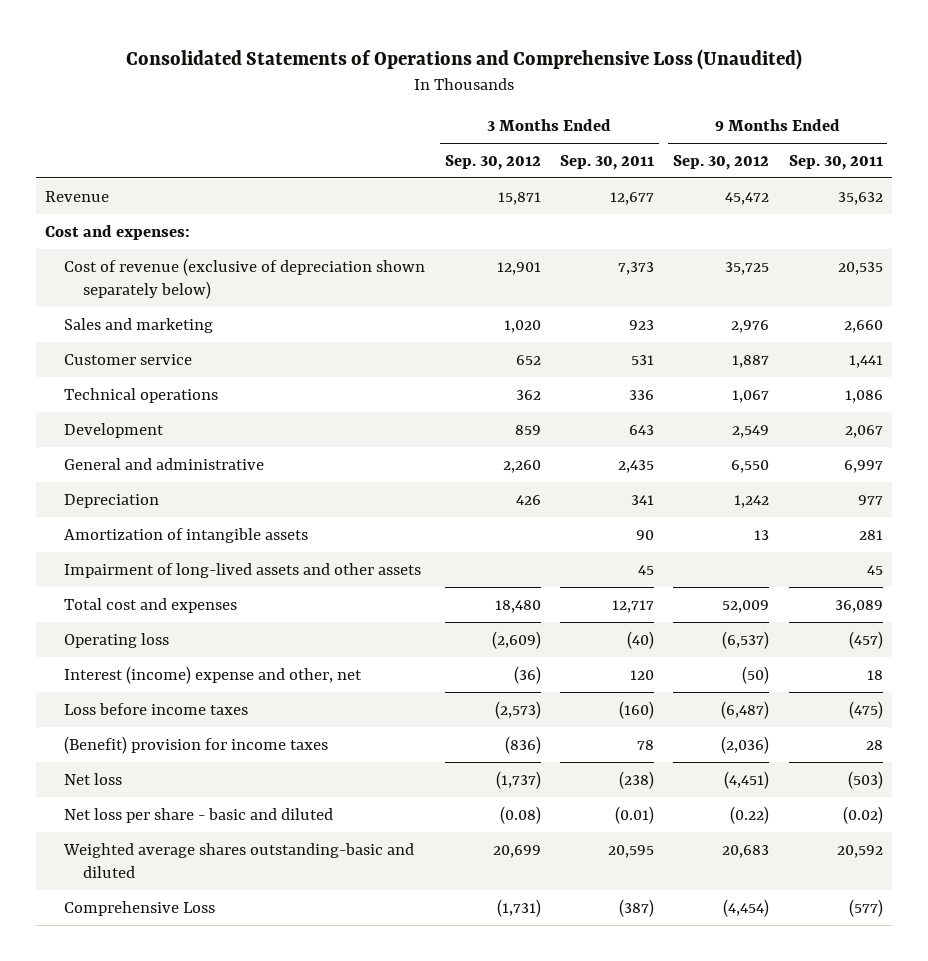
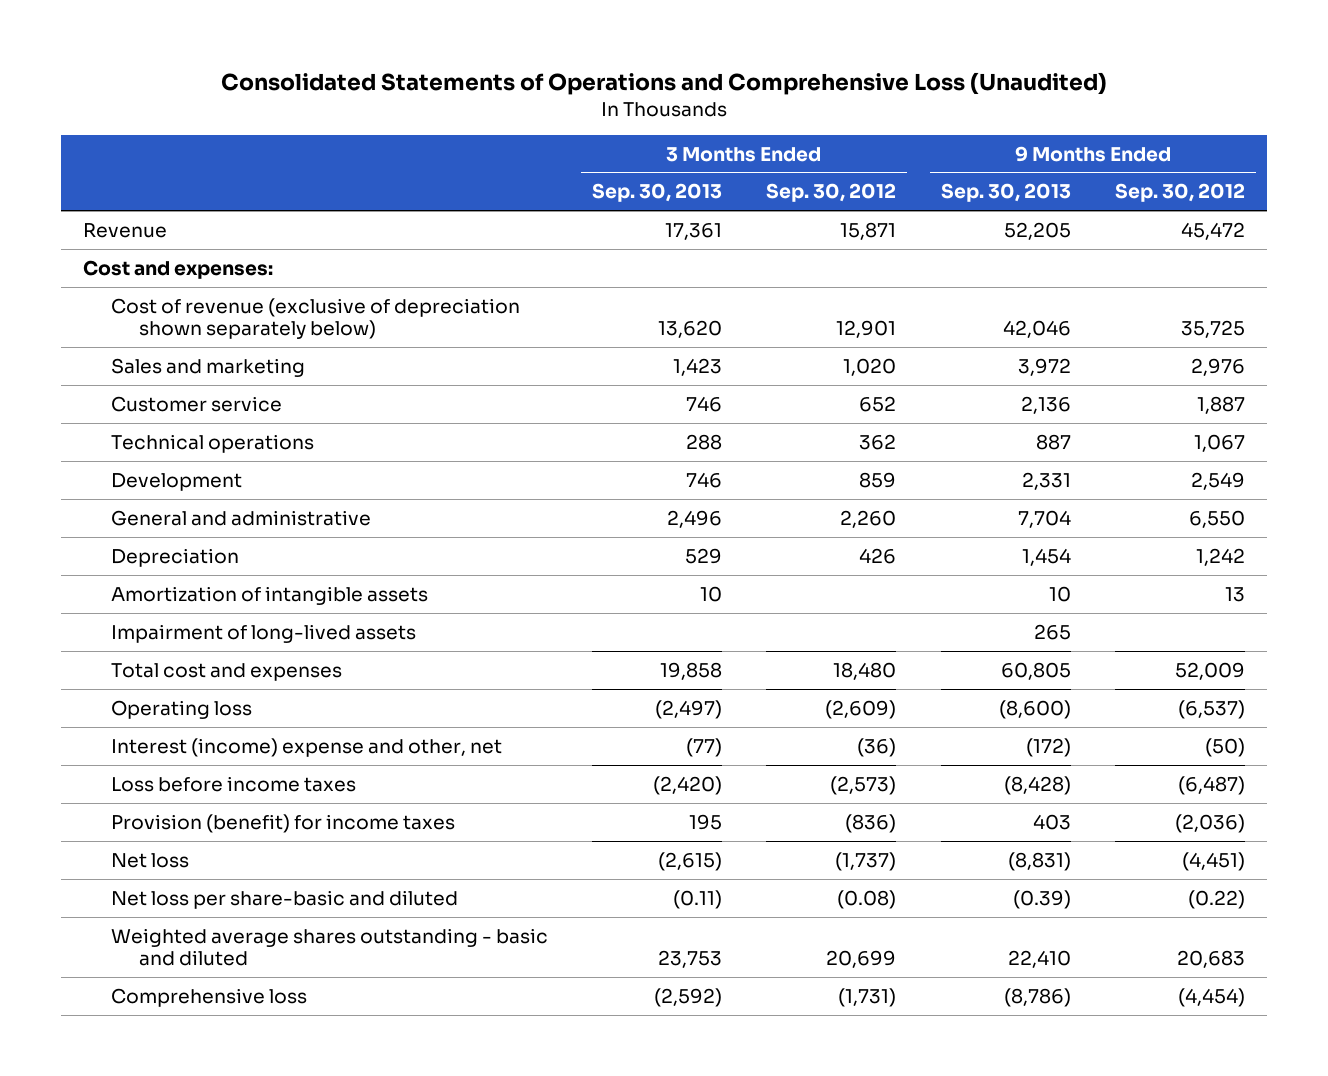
[559,154,654,170] Sep. 30, 2011 -> none
[788,154,883,170] Sep. 30, 2011 -> none
none -> [591,183,722,203] Sep. 30, 2013
none -> [940,183,1071,203] Sep. 30, 2013
[64,562,422,578] Impairment of long-lived assets and other assets -> [110,623,416,643] Impairment of long-lived assets
[64,735,329,754] (Benefit) provision for income taxes -> [110,813,455,833] Provision (benefit) for income taxes
[64,807,334,823] Net loss per share - basic and diluted -> [110,889,458,909] Net loss per share-basic and diluted
[63,842,415,879] Weighted average shares outstanding-basic and diluted -> [110,927,548,967] Weighted average shares outstanding - basic and diluted
[64,900,216,916] Comprehensive Loss -> [110,987,307,1007] Comprehensive loss

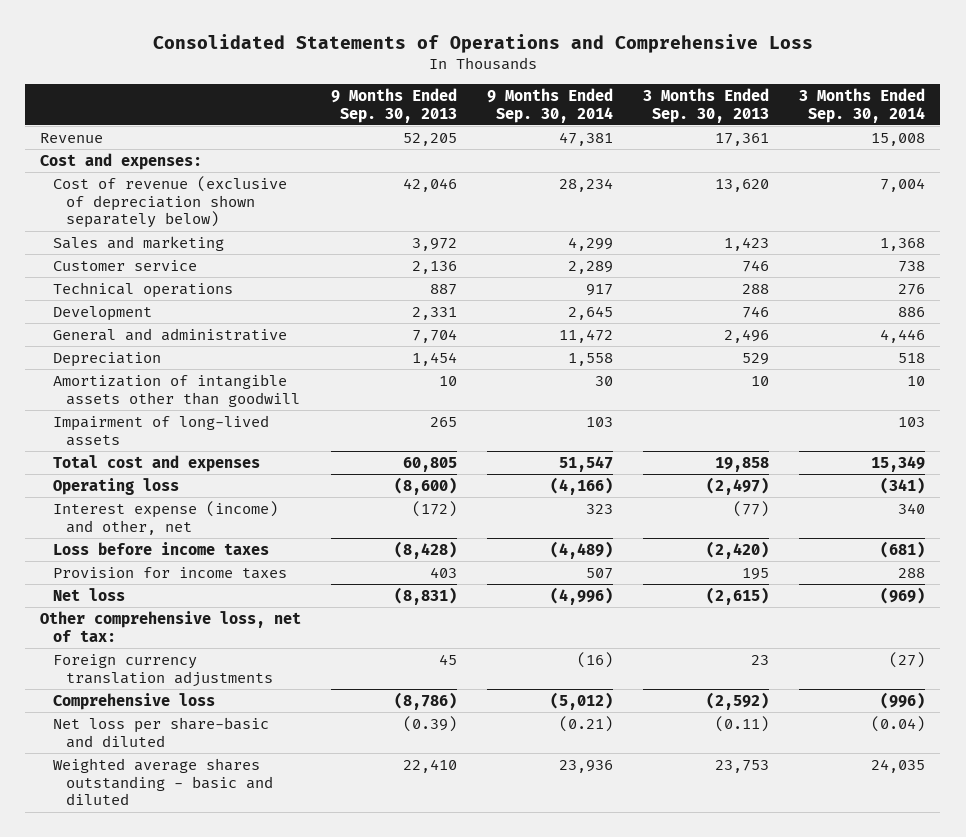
[220,72,1107,96] Consolidated Statements of Operations and Comprehensive Loss (Unaudited) -> [152,33,813,53] Consolidated Statements of Operations and Comprehensive Loss
[766,183,897,203] Sep. 30, 2012 -> none
[1115,183,1246,203] Sep. 30, 2012 -> none
none -> [487,88,614,123] 9 Months Ended Sep. 30, 2014
none -> [799,88,926,123] 3 Months Ended Sep. 30, 2014
[110,585,428,605] Amortization of intangible assets -> [52,373,300,407] Amortization of intangible assets other than goodwill
[110,737,502,757] Interest (income) expense and other, net -> [52,500,278,535] Interest expense (income) and other, net
[110,813,455,833] Provision (benefit) for income taxes -> [52,566,287,579] Provision for income taxes
none -> [40,610,302,642] Other comprehensive loss, net of tax:
none -> [52,653,273,687] Foreign currency translation adjustments
[110,987,307,1007] Comprehensive loss -> [52,692,215,710] Comprehensive loss

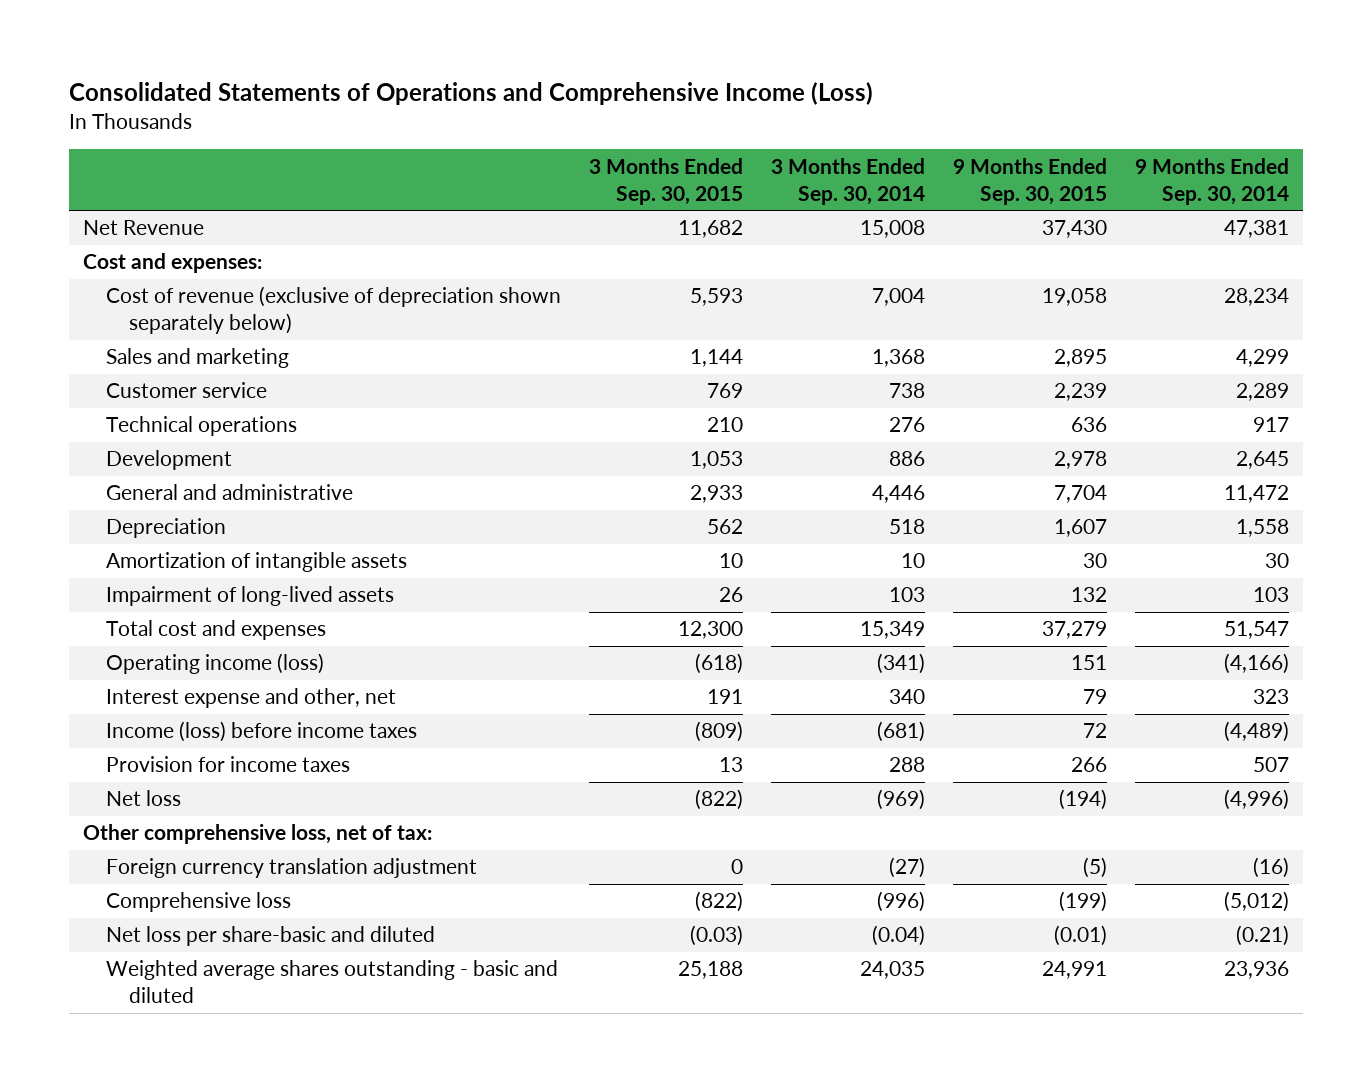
[152,33,813,53] Consolidated Statements of Operations and Comprehensive Loss -> [69,82,874,106] Consolidated Statements of Operations and Comprehensive Income (Loss)
[331,88,458,123] 9 Months Ended Sep. 30, 2013 -> none
[643,88,770,123] 3 Months Ended Sep. 30, 2013 -> none
none -> [588,157,743,205] 3 Months Ended Sep. 30, 2015
none -> [952,157,1107,205] 9 Months Ended Sep. 30, 2015
[40,132,104,143] Revenue -> [83,220,205,236] Net Revenue
[52,373,300,407] Amortization of intangible assets other than goodwill -> [105,552,407,573] Amortization of intangible assets
[52,477,179,495] Operating loss -> [105,653,324,675] Operating income (loss)
[52,500,278,535] Interest expense (income) and other, net -> [105,688,396,709] Interest expense and other, net
[52,541,269,555] Loss before income taxes -> [105,721,417,743] Income (loss) before income taxes
[52,653,273,687] Foreign currency translation adjustments -> [105,858,477,879] Foreign currency translation adjustment

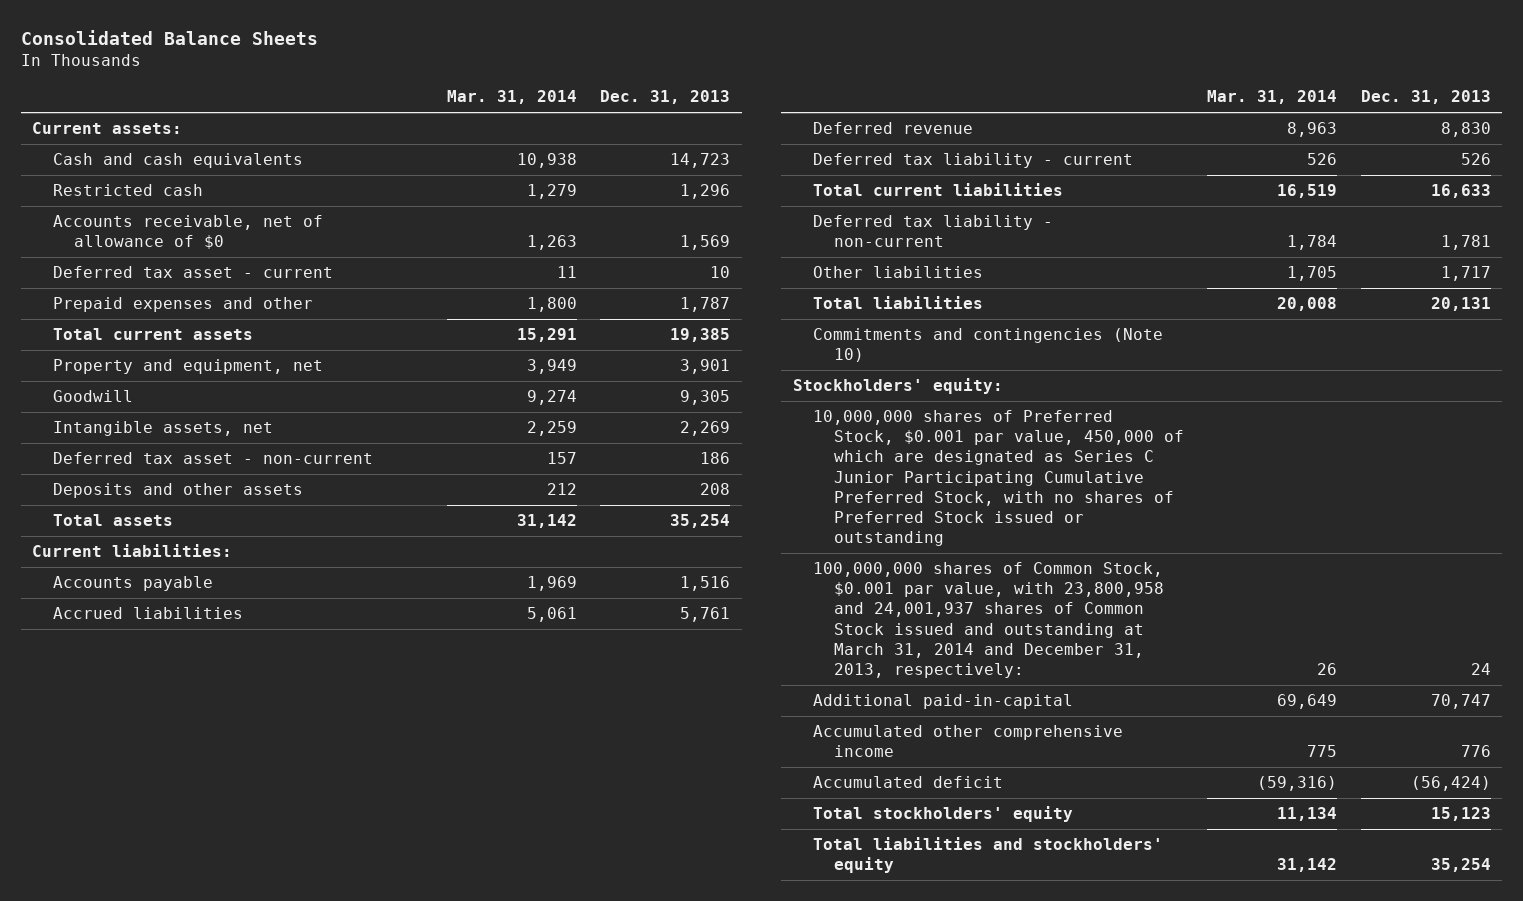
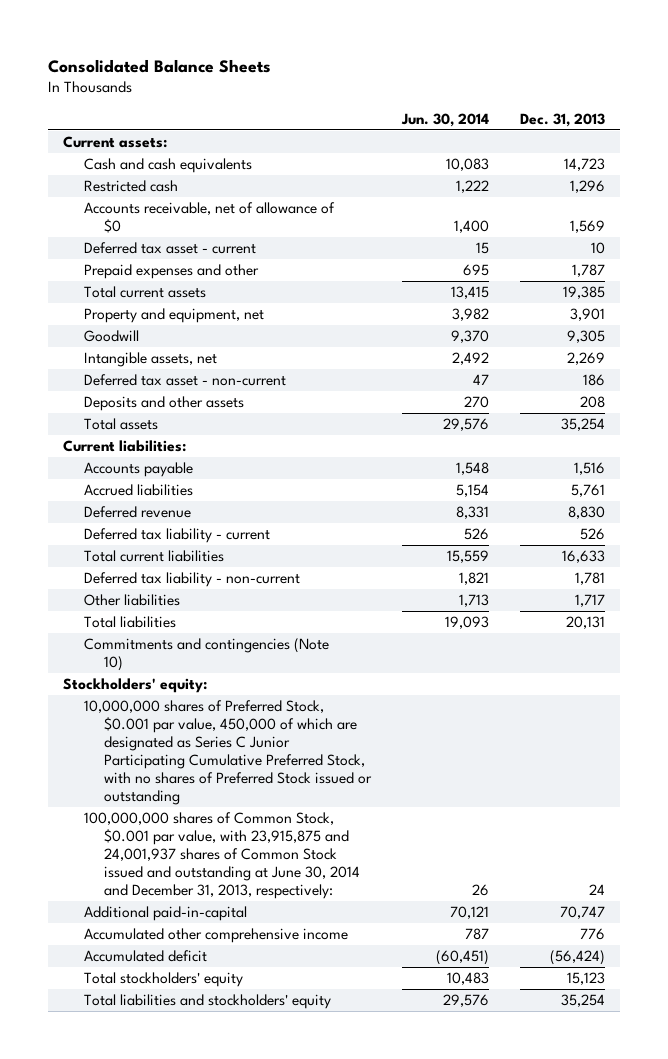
[446,90,577,105] Mar. 31, 2014 -> none
none -> [401,112,490,127] Jun. 30, 2014
[813,561,1164,679] 100,000,000 shares of Common Stock, $0.001 par value, with 23,800,958 and 24,001,937 shares of Common Stock issued and outstanding at March 31, 2014 and December 31, 2013, respectively: -> [83,812,361,900] 100,000,000 shares of Common Stock, $0.001 par value, with 23,915,875 and 24,001,937 shares of Common Stock issued and outstanding at June 30, 2014 and December 31, 2013, respectively:

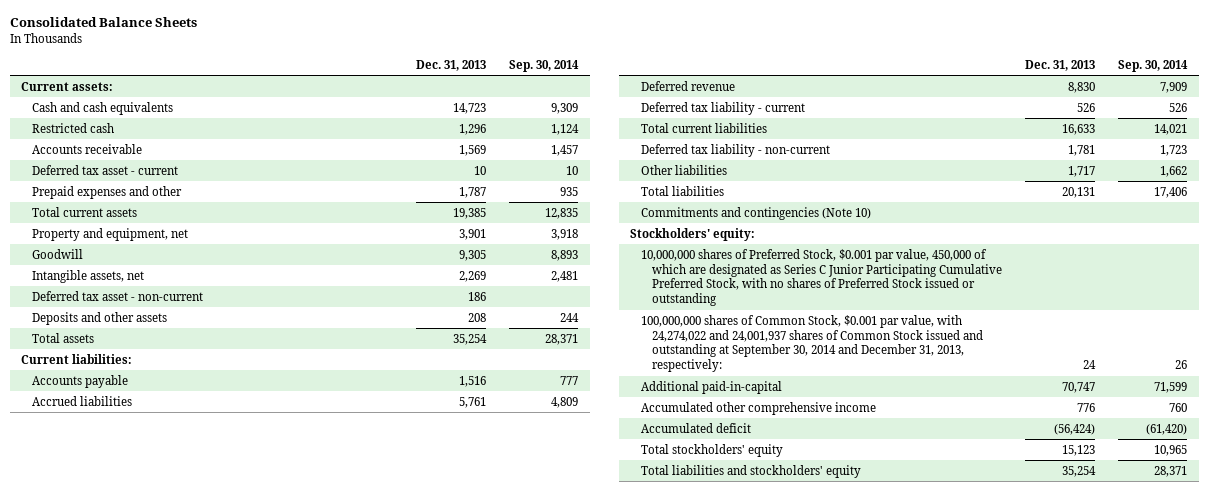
[401,112,490,127] Jun. 30, 2014 -> none
none -> [509,60,580,73] Sep. 30, 2014
[83,202,335,234] Accounts receivable, net of allowance of $0 -> [32,143,143,154] Accounts receivable
[83,812,361,900] 100,000,000 shares of Common Stock, $0.001 par value, with 23,915,875 and 24,001,937 shares of Common Stock issued and outstanding at June 30, 2014 and December 31, 2013, respectively: -> [641,314,984,373] 100,000,000 shares of Common Stock, $0.001 par value, with 24,274,022 and 24,001,937 shares of Common Stock issued and outstanding at September 30, 2014 and December 31, 2013, respectively:

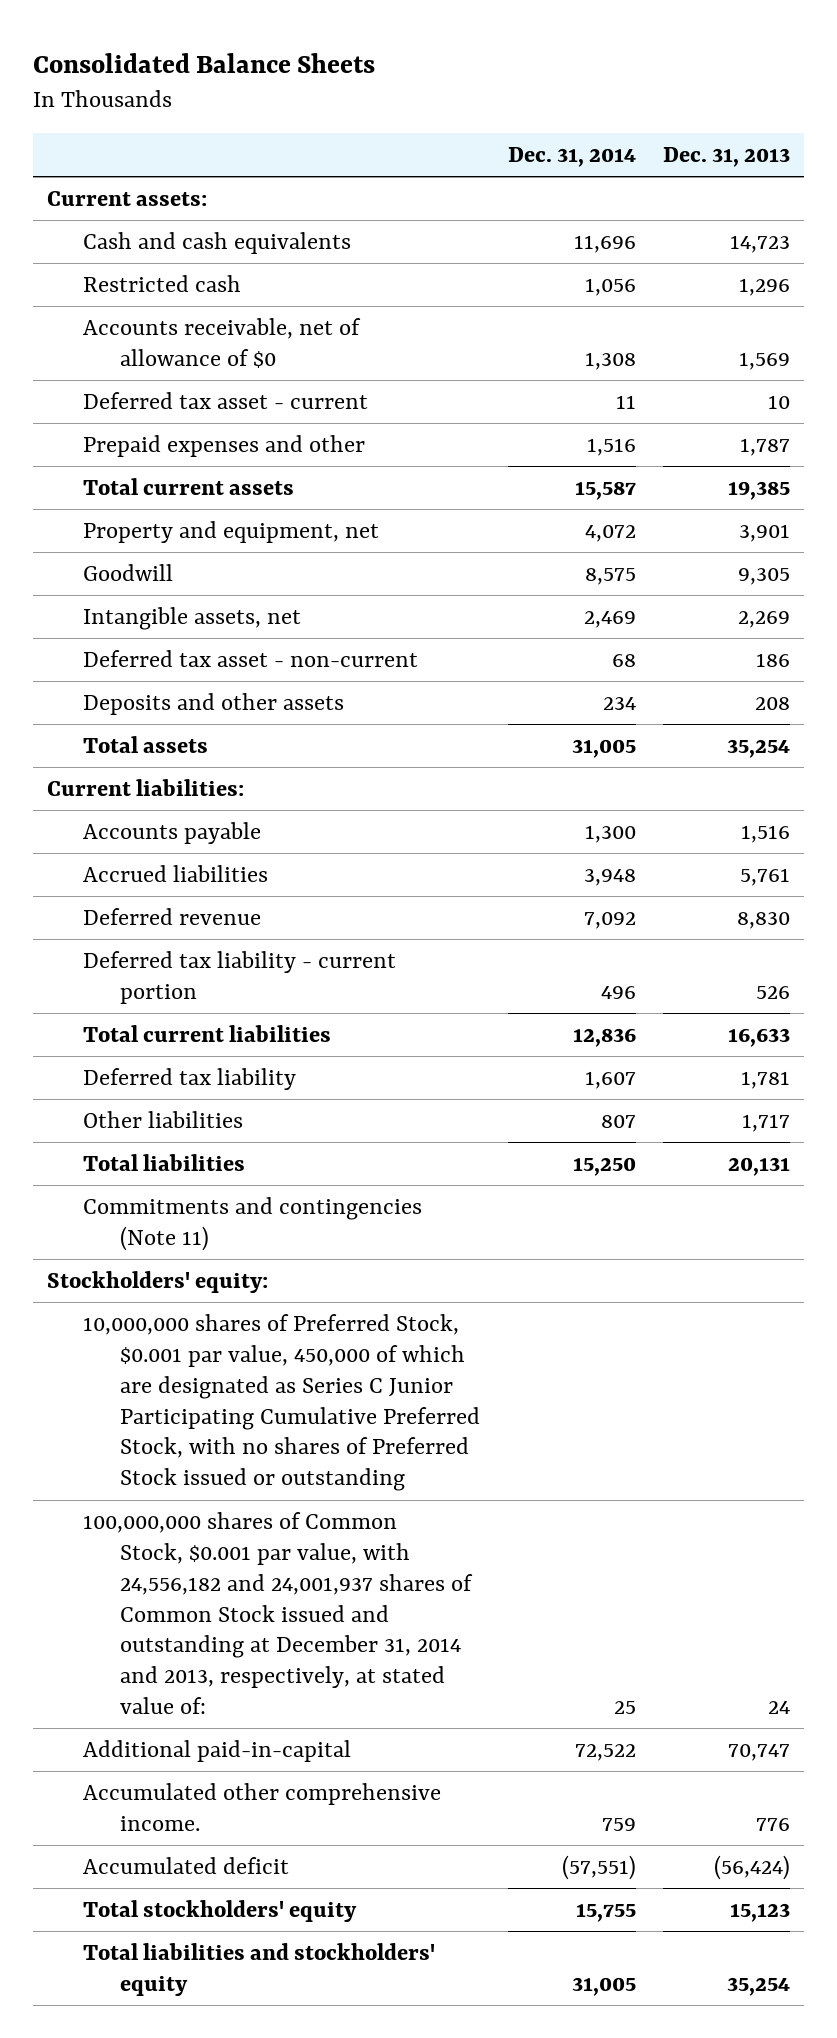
[509,60,580,73] Sep. 30, 2014 -> none
none -> [507,146,636,167] Dec. 31, 2014
[32,143,143,154] Accounts receivable -> [83,317,362,368] Accounts receivable, net of allowance of $0
[641,101,806,115] Deferred tax liability - current -> [83,950,397,1004] Deferred tax liability - current portion
[641,143,831,157] Deferred tax liability - non-current -> [83,1067,297,1090] Deferred tax liability
[641,206,872,220] Commitments and contingencies (Note 10) -> [83,1196,423,1251] Commitments and contingencies (Note 11)
[641,314,984,373] 100,000,000 shares of Common Stock, $0.001 par value, with 24,274,022 and 24,001,937 shares of Common Stock issued and outstanding at September 30, 2014 and December 31, 2013, respectively: -> [83,1511,474,1715] 100,000,000 shares of Common Stock, $0.001 par value, with 24,556,182 and 24,001,937 shares of Common Stock issued and outstanding at December 31, 2014 and 2013, respectively, at stated value of:
[641,401,877,415] Accumulated other comprehensive income -> [83,1782,442,1831] Accumulated other comprehensive income.

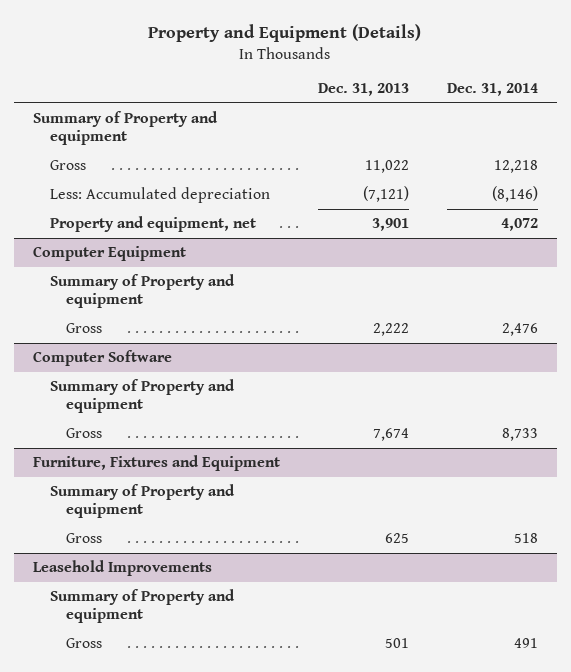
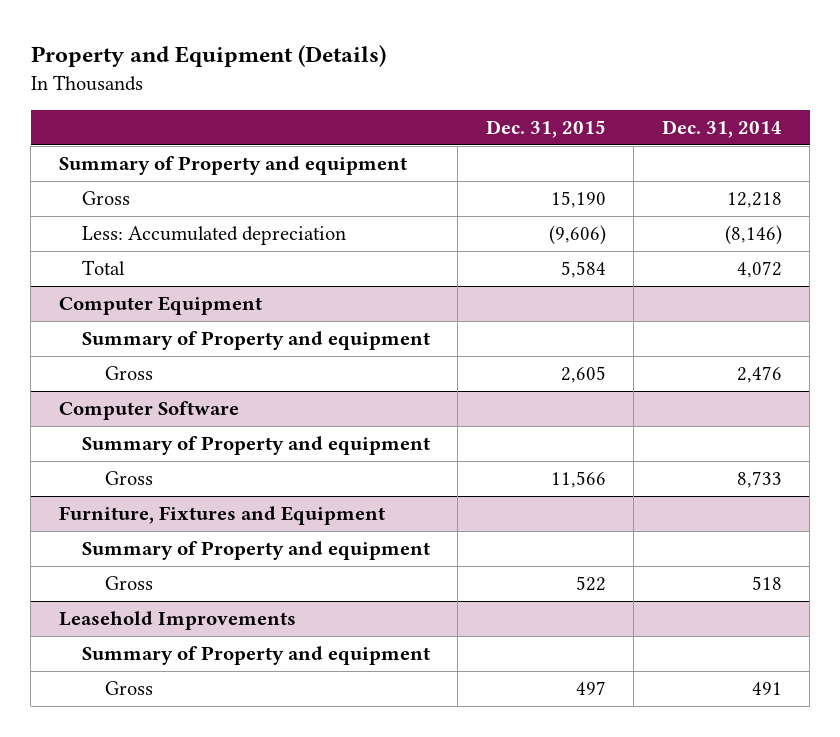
[317,83,409,97] Dec. 31, 2013 -> none
none -> [485,119,606,138] Dec. 31, 2015
[49,216,256,233] Property and equipment, net -> [81,260,125,276] Total

